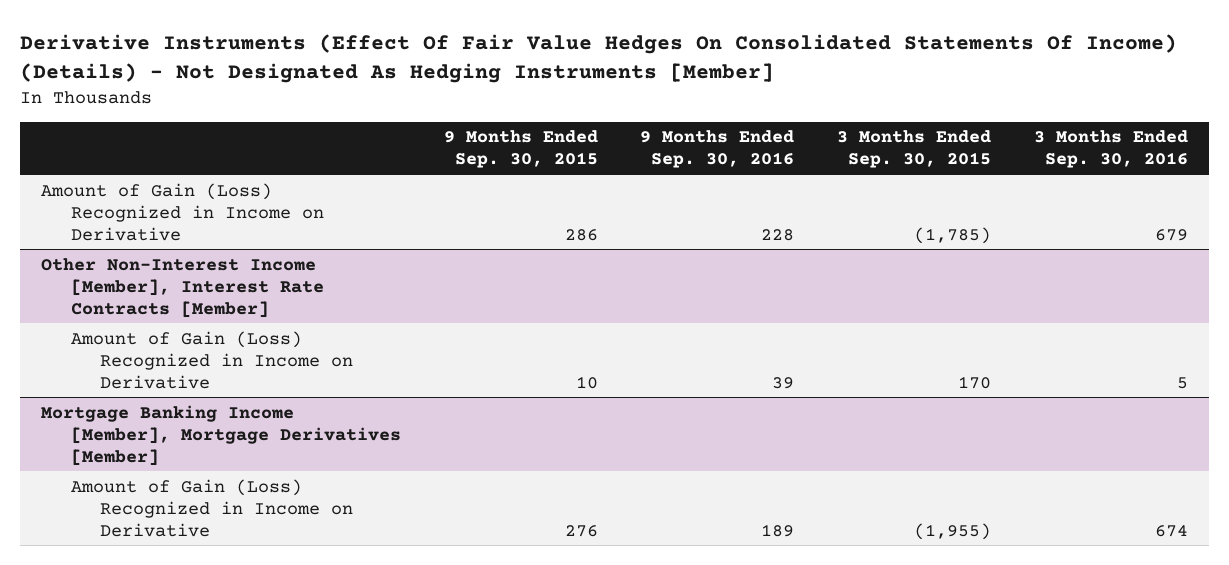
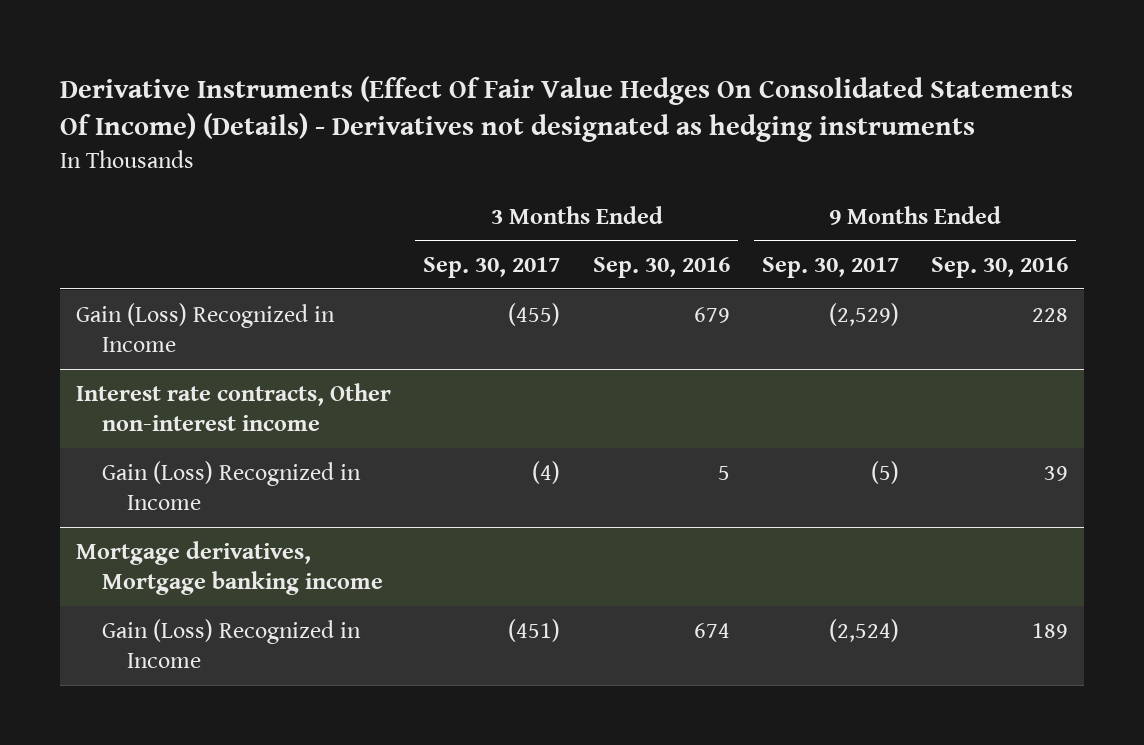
[19,33,1177,83] Derivative Instruments (Effect Of Fair Value Hedges On Consolidated Statements Of Income) (Details) - Not Designated As Hedging Instruments [Member] -> [60,75,1074,143] Derivative Instruments (Effect Of Fair Value Hedges On Consolidated Statements Of Income) (Details) - Derivatives not designated as hedging instruments
[443,130,598,169] 9 Months Ended Sep. 30, 2015 -> none
[836,130,991,169] 3 Months Ended Sep. 30, 2015 -> none
none -> [423,257,561,279] Sep. 30, 2017
none -> [761,257,899,279] Sep. 30, 2017
[41,182,324,241] Amount of Gain (Loss) Recognized in Income on Derivative -> [76,302,336,353] Gain (Loss) Recognized in Income
[41,257,324,318] Other Non-Interest Income [Member], Interest Rate Contracts [Member] -> [76,382,392,432] Interest rate contracts, Other non-interest income
[70,330,354,389] Amount of Gain (Loss) Recognized in Income on Derivative -> [101,460,361,511] Gain (Loss) Recognized in Income
[41,404,401,466] Mortgage Banking Income [Member], Mortgage Derivatives [Member] -> [76,540,383,596] Mortgage derivatives, Mortgage banking income
[70,478,354,537] Amount of Gain (Loss) Recognized in Income on Derivative -> [101,618,361,669] Gain (Loss) Recognized in Income

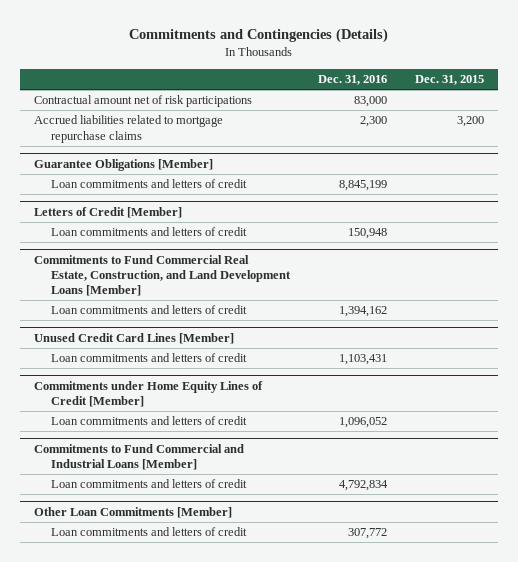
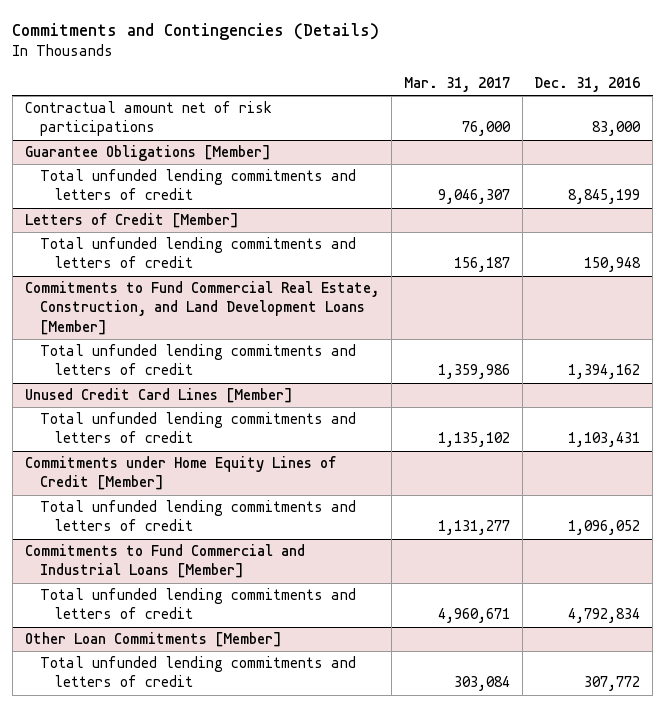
[415,75,485,86] Dec. 31, 2015 -> none
none -> [403,77,510,93] Mar. 31, 2017
[33,115,223,143] Accrued liabilities related to mortgage repurchase claims -> none
[51,179,248,189] Loan commitments and letters of credit -> [39,169,356,201] Total unfunded lending commitments and letters of credit
[51,227,248,237] Loan commitments and letters of credit -> [39,237,356,269] Total unfunded lending commitments and letters of credit
[51,305,248,315] Loan commitments and letters of credit -> [39,344,356,376] Total unfunded lending commitments and letters of credit
[51,353,248,363] Loan commitments and letters of credit -> [39,412,356,444] Total unfunded lending commitments and letters of credit
[51,416,248,426] Loan commitments and letters of credit -> [39,500,356,532] Total unfunded lending commitments and letters of credit
[51,479,248,489] Loan commitments and letters of credit -> [39,588,356,620] Total unfunded lending commitments and letters of credit
[51,527,248,537] Loan commitments and letters of credit -> [39,656,356,688] Total unfunded lending commitments and letters of credit

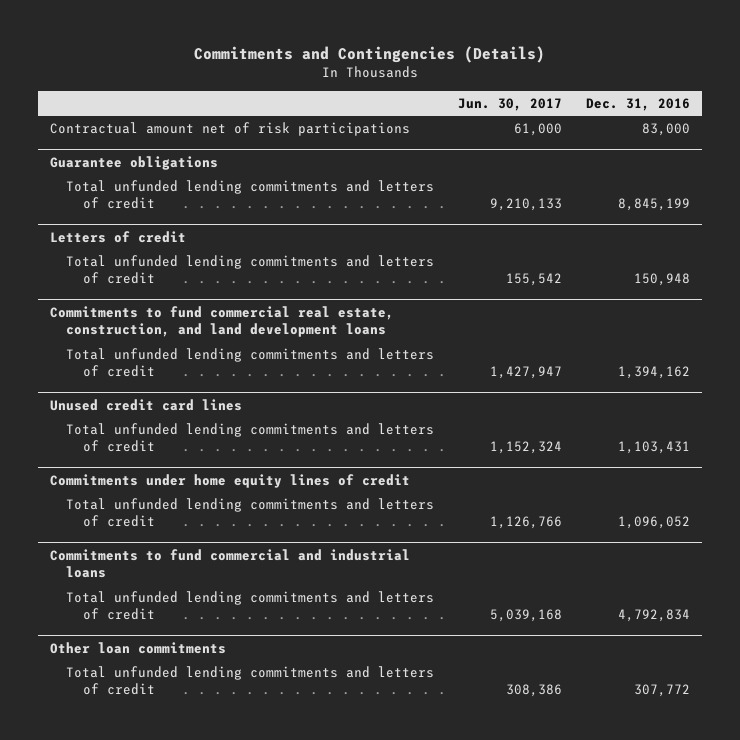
[403,77,510,93] Mar. 31, 2017 -> none
none -> [457,97,562,111] Jun. 30, 2017
[24,145,271,162] Guarantee Obligations [Member] -> [49,155,218,170] Guarantee obligations
[24,213,239,229] Letters of Credit [Member] -> [49,230,186,243] Letters of credit
[24,281,379,335] Commitments to Fund Commercial Real Estate, Construction, and Land Development Loans [Member] -> [49,305,394,337] Commitments to fund commercial real estate, construction, and land development loans
[24,388,293,404] Unused Credit Card Lines [Member] -> [49,398,242,411] Unused credit card lines
[24,456,336,491] Commitments under Home Equity Lines of Credit [Member] -> [49,473,410,488] Commitments under home equity lines of credit
[24,544,305,579] Commitments to Fund Commercial and Industrial Loans [Member] -> [49,548,410,578] Commitments to fund commercial and industrial loans
[24,632,282,648] Other Loan Commitments [Member] -> [49,641,226,654] Other loan commitments

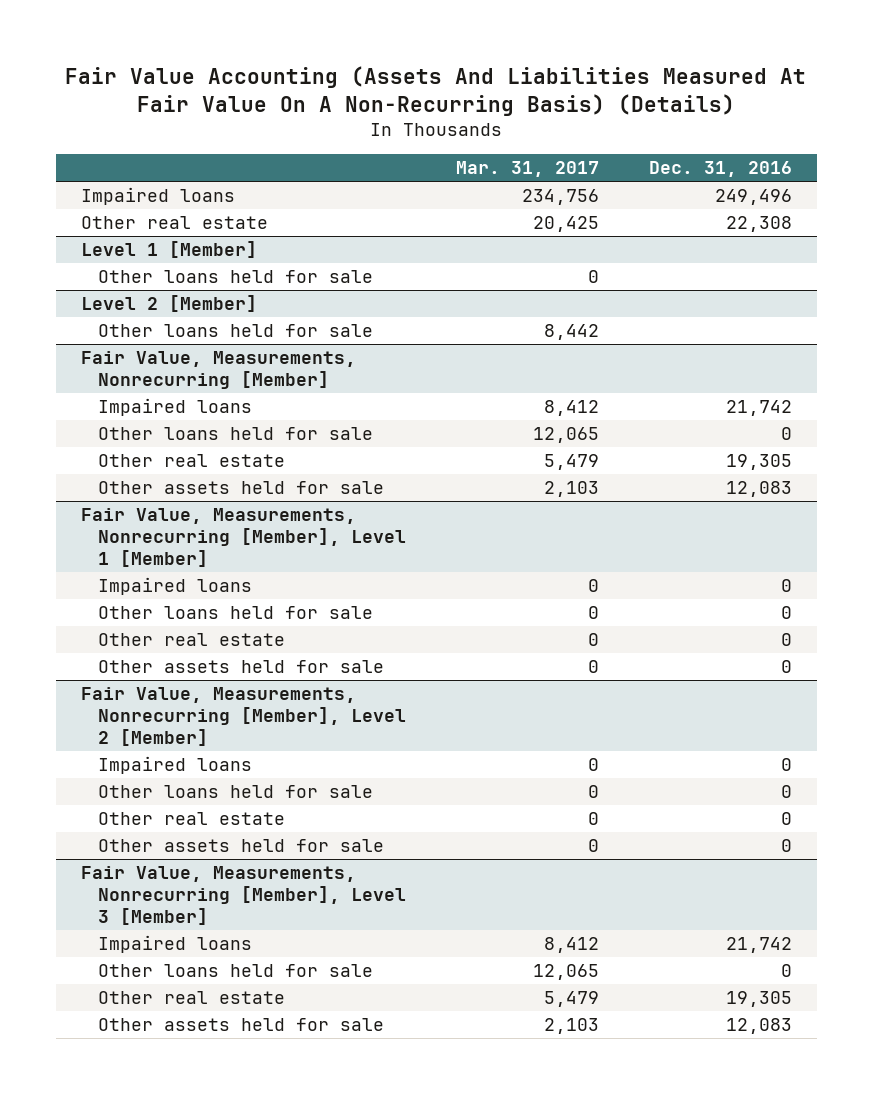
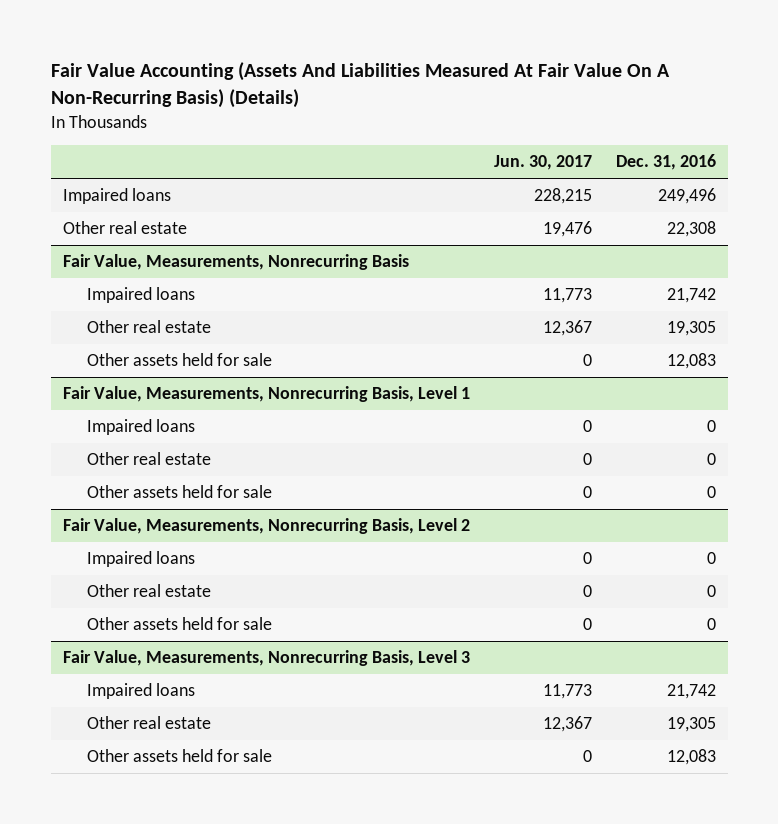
[455,161,599,178] Mar. 31, 2017 -> none
none -> [493,155,592,171] Jun. 30, 2017
[80,241,257,259] Level 1 [Member] -> none
[97,270,373,284] Other loans held for sale -> none
[80,295,257,313] Level 2 [Member] -> none
[97,324,373,338] Other loans held for sale -> none
[80,351,356,389] Fair Value, Measurements, Nonrecurring [Member] -> [62,254,409,271] Fair Value, Measurements, Nonrecurring Basis
[97,427,373,441] Other loans held for sale -> none
[80,508,406,567] Fair Value, Measurements, Nonrecurring [Member], Level 1 [Member] -> [62,386,470,403] Fair Value, Measurements, Nonrecurring Basis, Level 1
[97,606,373,620] Other loans held for sale -> none
[80,687,406,746] Fair Value, Measurements, Nonrecurring [Member], Level 2 [Member] -> [62,518,470,535] Fair Value, Measurements, Nonrecurring Basis, Level 2
[97,785,373,799] Other loans held for sale -> none
[80,866,406,925] Fair Value, Measurements, Nonrecurring [Member], Level 3 [Member] -> [62,650,470,667] Fair Value, Measurements, Nonrecurring Basis, Level 3
[97,964,373,978] Other loans held for sale -> none

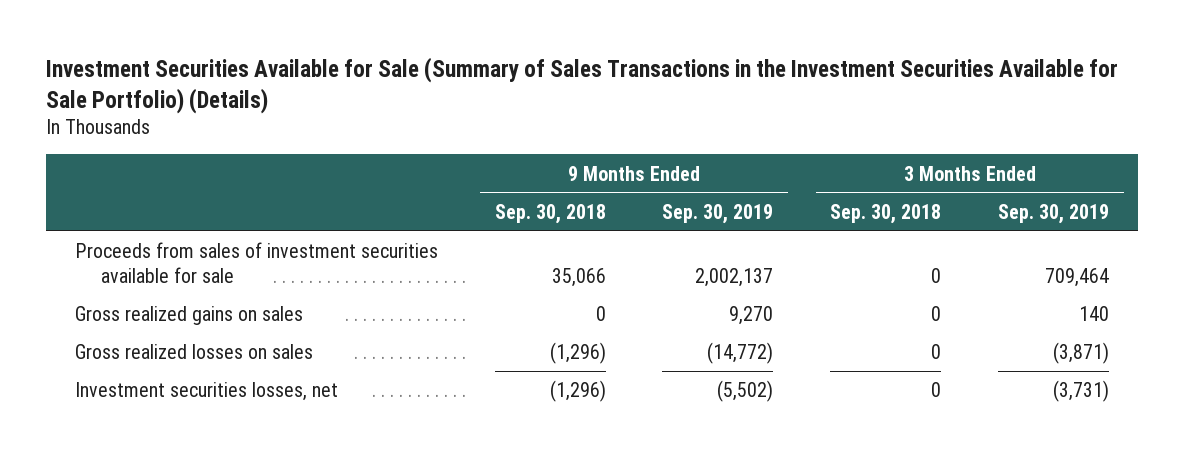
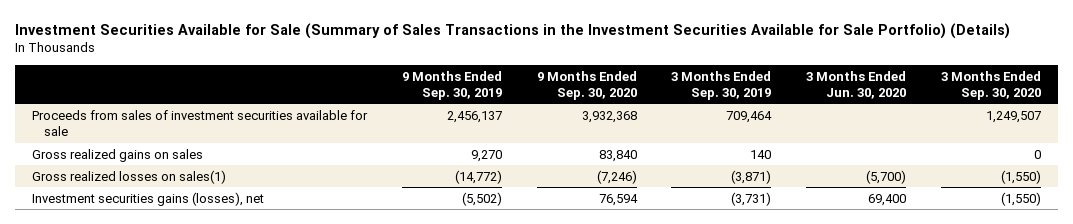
[494,203,606,224] Sep. 30, 2018 -> none
[830,203,942,224] Sep. 30, 2018 -> none
none -> [536,70,637,100] 9 Months Ended Sep. 30, 2020
none -> [806,70,907,99] 3 Months Ended Jun. 30, 2020
none -> [940,70,1041,100] 3 Months Ended Sep. 30, 2020
[695,267,774,287] 2,002,137 -> [447,110,503,123] 2,456,137
[74,344,313,360] Gross realized losses on sales -> [32,169,227,184] Gross realized losses on sales(1)
[74,382,338,402] Investment securities losses, net -> [32,191,265,206] Investment securities gains (losses), net

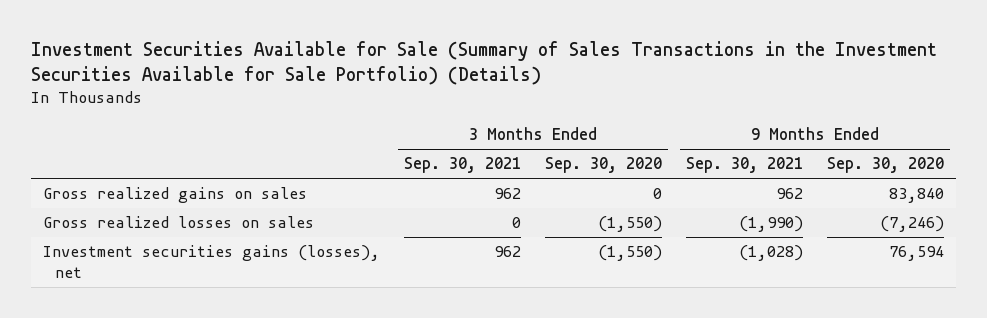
[402,70,503,100] 9 Months Ended Sep. 30, 2019 -> none
[671,70,772,100] 3 Months Ended Sep. 30, 2019 -> none
[806,70,907,99] 3 Months Ended Jun. 30, 2020 -> none
none -> [404,157,522,174] Sep. 30, 2021
none -> [686,157,804,174] Sep. 30, 2021
[32,109,369,136] Proceeds from sales of investment securities available for sale -> none
[32,169,227,184] Gross realized losses on sales(1) -> [43,216,315,229] Gross realized losses on sales

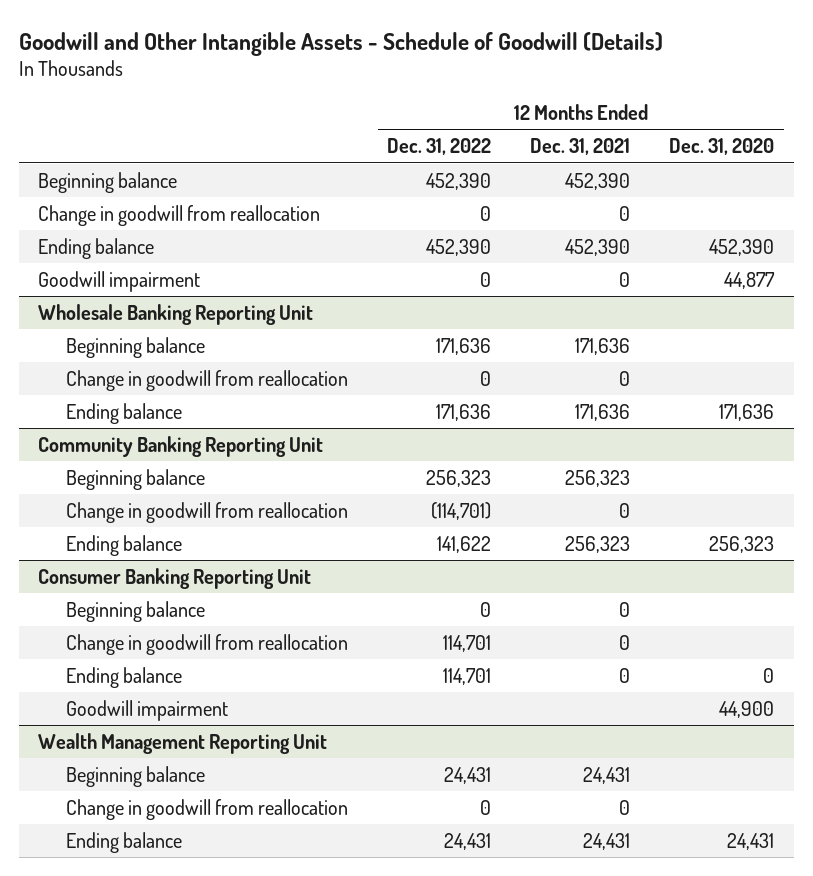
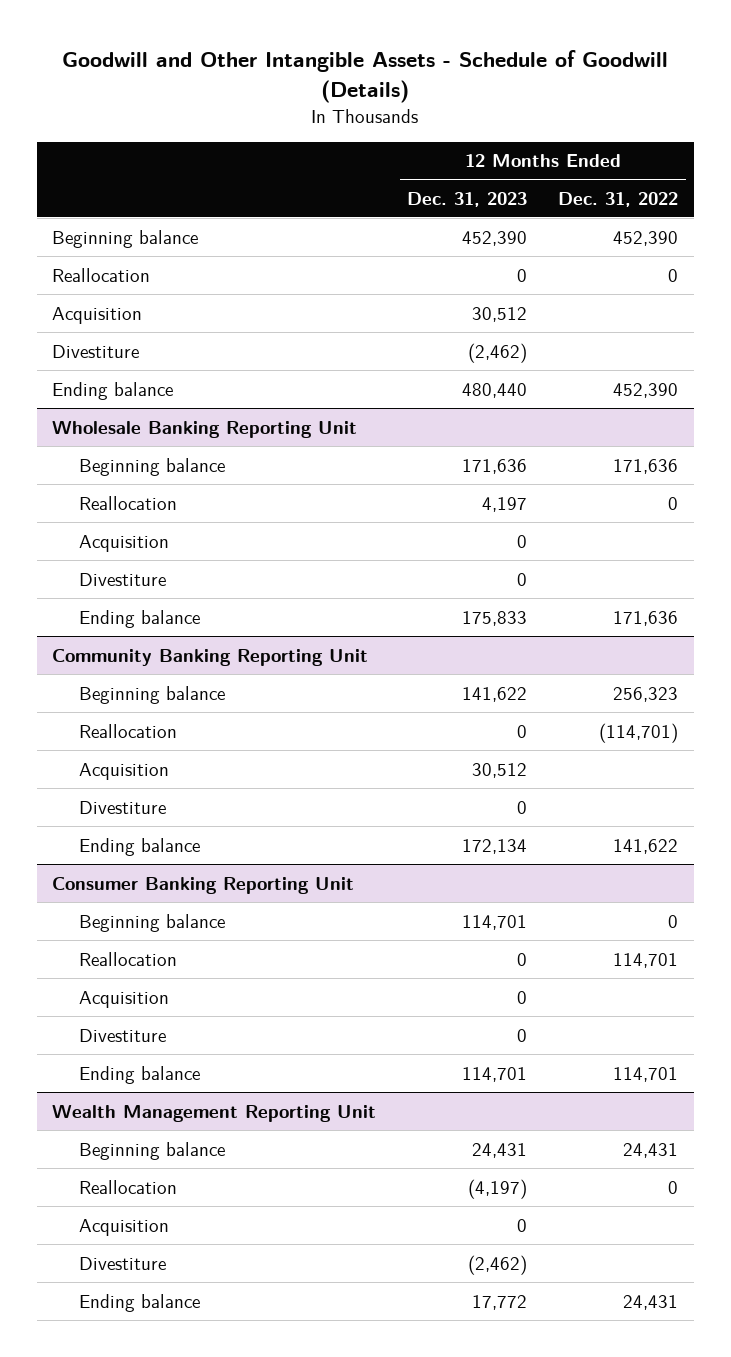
[530,138,631,156] Dec. 31, 2021 -> none
[669,138,775,156] Dec. 31, 2020 -> none
none -> [407,191,528,207] Dec. 31, 2023
[38,204,321,226] Change in goodwill from reallocation -> [52,267,151,282] Reallocation
none -> [52,306,143,324] Acquisition
none -> [52,344,140,358] Divestiture
[38,270,201,292] Goodwill impairment -> none
[66,369,349,391] Change in goodwill from reallocation -> [78,495,177,510] Reallocation
none -> [78,534,169,552] Acquisition
none -> [78,572,166,586] Divestiture
[66,501,349,523] Change in goodwill from reallocation -> [78,723,177,738] Reallocation
none -> [78,762,169,780] Acquisition
none -> [78,800,166,814] Divestiture
[66,633,349,655] Change in goodwill from reallocation -> [78,951,177,966] Reallocation
none -> [78,990,169,1008] Acquisition
none -> [78,1028,166,1042] Divestiture
[66,699,229,721] Goodwill impairment -> none
[66,798,349,820] Change in goodwill from reallocation -> [78,1179,177,1194] Reallocation
none -> [78,1218,169,1236] Acquisition
none -> [78,1256,166,1270] Divestiture

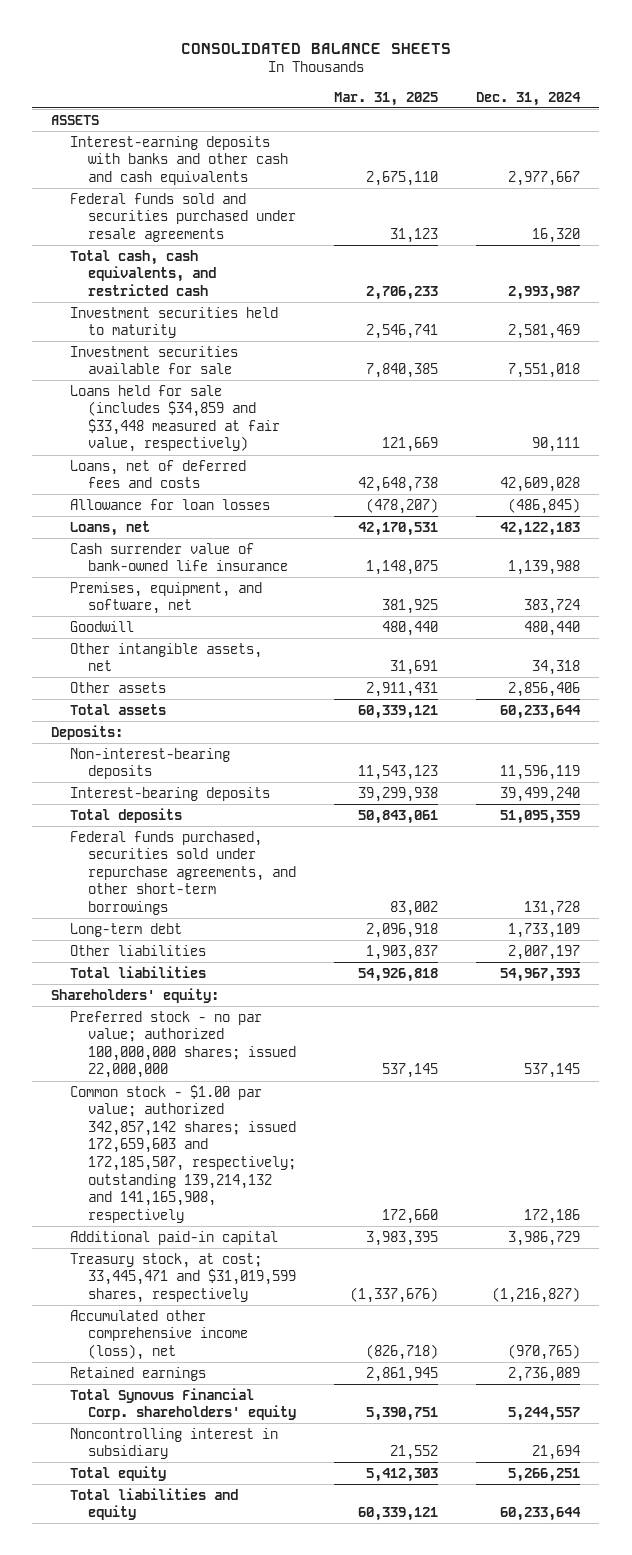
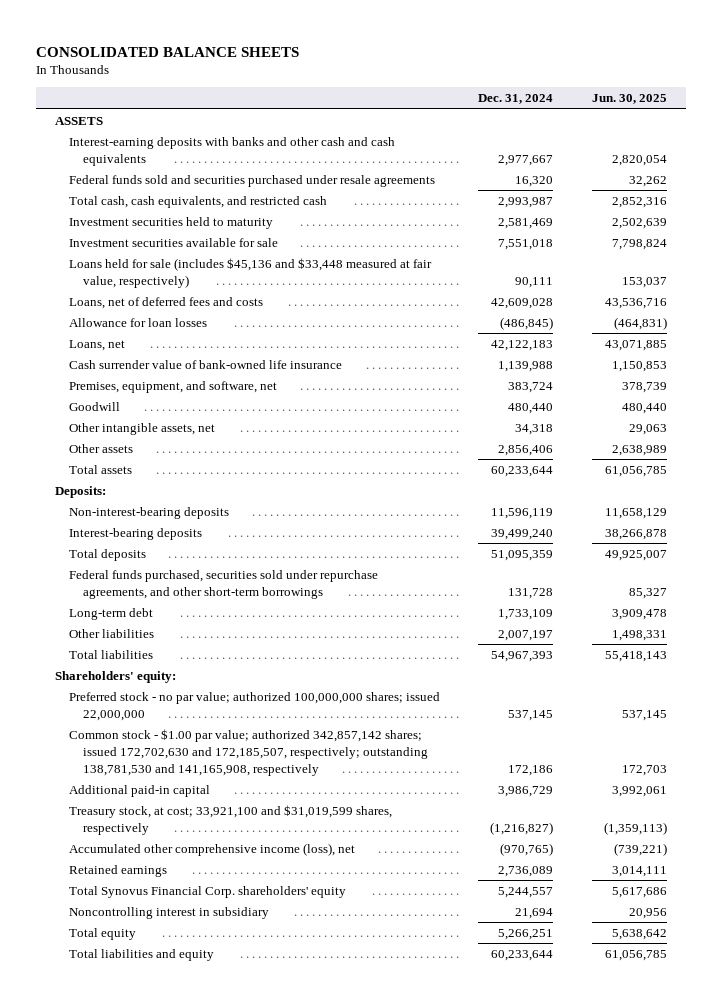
[333,91,438,106] Mar. 31, 2025 -> none
none -> [591,94,667,105] Jun. 30, 2025
[69,384,280,453] Loans held for sale (includes $34,859 and $33,448 measured at fair value, respectively) -> [69,257,433,288] Loans held for sale (includes $45,136 and $33,448 measured at fair value, respectively)
[69,1084,296,1223] Common stock - $1.00 par value; authorized 342,857,142 shares; issued 172,659,603 and 172,185,507, respectively; outstanding 139,214,132 and 141,165,908, respectively -> [69,728,429,776] Common stock - $1.00 par value; authorized 342,857,142 shares; issued 172,702,630 and 172,185,507, respectively; outstanding 138,781,530 and 141,165,908, respectively
[69,1252,296,1303] Treasury stock, at cost; 33,445,471 and $31,019,599 shares, respectively -> [69,804,393,835] Treasury stock, at cost; 33,921,100 and $31,019,599 shares, respectively

